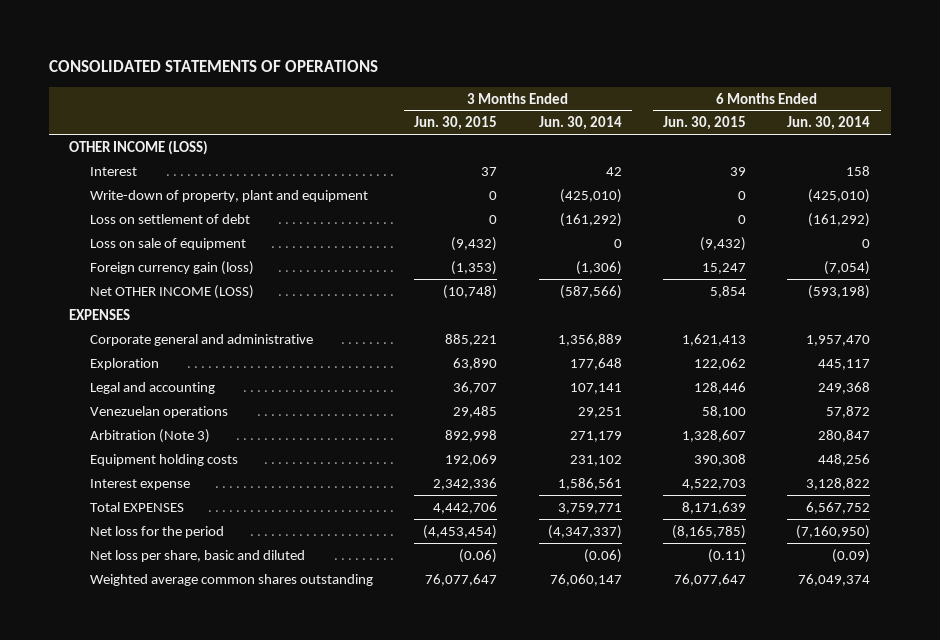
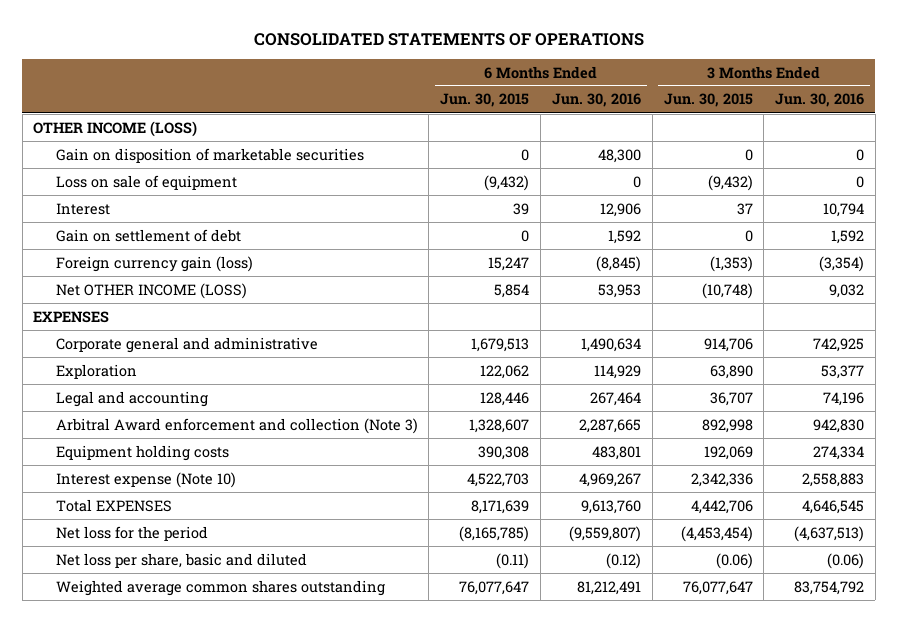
[538,116,622,131] Jun. 30, 2014 -> none
[787,116,871,131] Jun. 30, 2014 -> none
none -> [551,93,641,108] Jun. 30, 2016
none -> [775,93,865,108] Jun. 30, 2016
[89,189,368,202] Write-down of property, plant and equipment -> none
[89,213,250,224] Loss on settlement of debt -> none
none -> [55,147,364,163] Gain on disposition of marketable securities
[89,166,137,176] Interest -> [55,202,110,215] Interest
none -> [55,228,241,242] Gain on settlement of debt
[445,333,498,346] 885,221 -> [703,337,753,352] 914,706
[681,333,746,346] 1,621,413 -> [471,337,530,352] 1,679,513
[89,405,228,418] Venezuelan operations -> none
[89,428,210,443] Arbitration (Note 3) -> [55,417,418,434] Arbitral Award enforcement and collection (Note 3)
[89,478,190,490] Interest expense -> [55,471,236,488] Interest expense (Note 10)

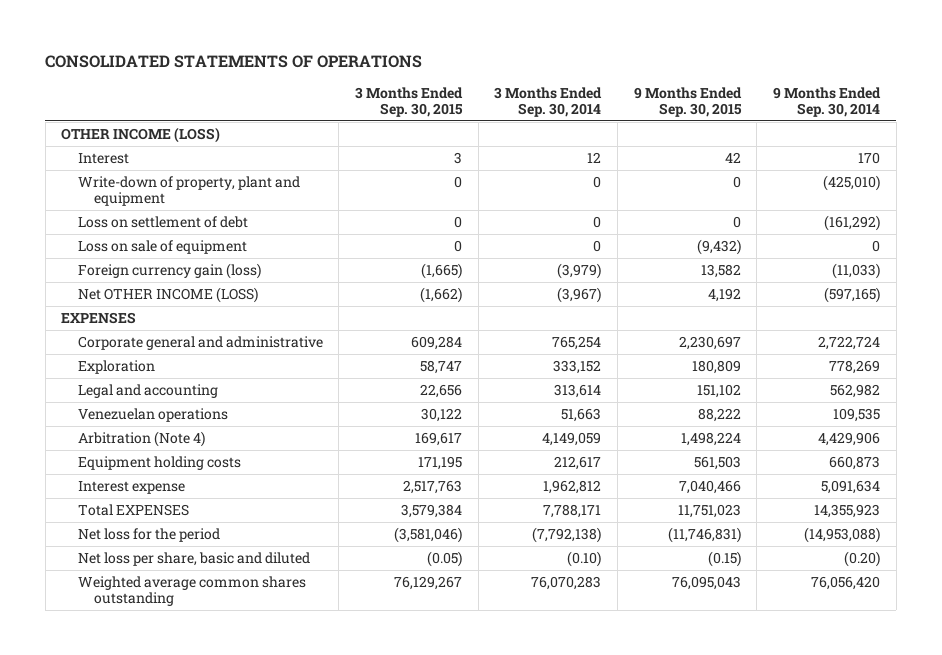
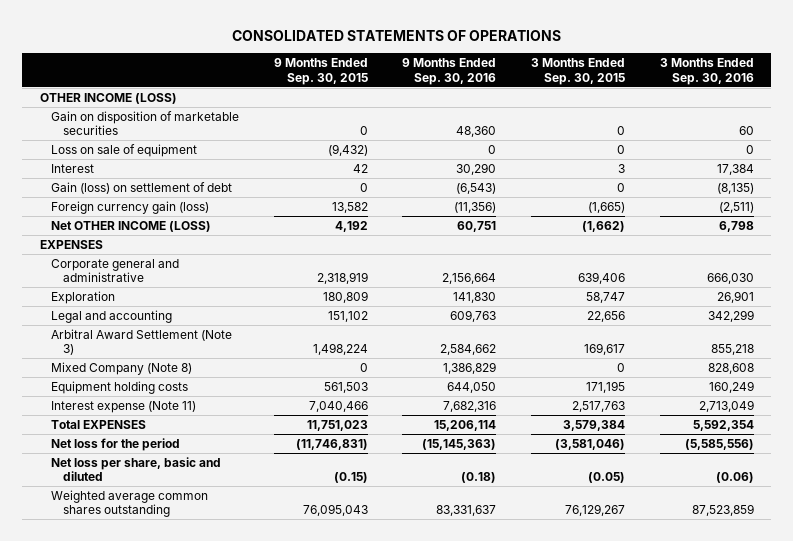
[494,86,603,118] 3 Months Ended Sep. 30, 2014 -> none
[773,86,882,118] 9 Months Ended Sep. 30, 2014 -> none
none -> [402,57,497,85] 9 Months Ended Sep. 30, 2016
none -> [659,57,754,85] 3 Months Ended Sep. 30, 2016
[77,175,300,207] Write-down of property, plant and equipment -> none
[77,215,248,228] Loss on settlement of debt -> none
none -> [51,110,240,136] Gain on disposition of marketable securities
[77,152,129,164] Interest -> [51,163,95,173] Interest
none -> [51,181,233,194] Gain (loss) on settlement of debt
[411,335,463,350] 609,284 -> [578,272,626,285] 639,406
[678,335,741,350] 2,230,697 -> [316,272,368,285] 2,318,919
[77,407,228,422] Venezuelan operations -> none
[77,430,205,447] Arbitration (Note 4) -> [51,328,233,356] Arbitral Award Settlement (Note 3)
none -> [51,361,193,375] Mixed Company (Note 8)
[77,480,185,494] Interest expense -> [51,400,197,413] Interest expense (Note 11)

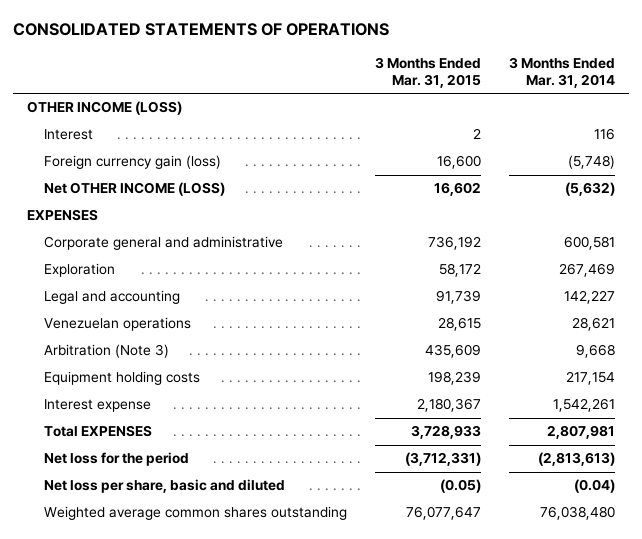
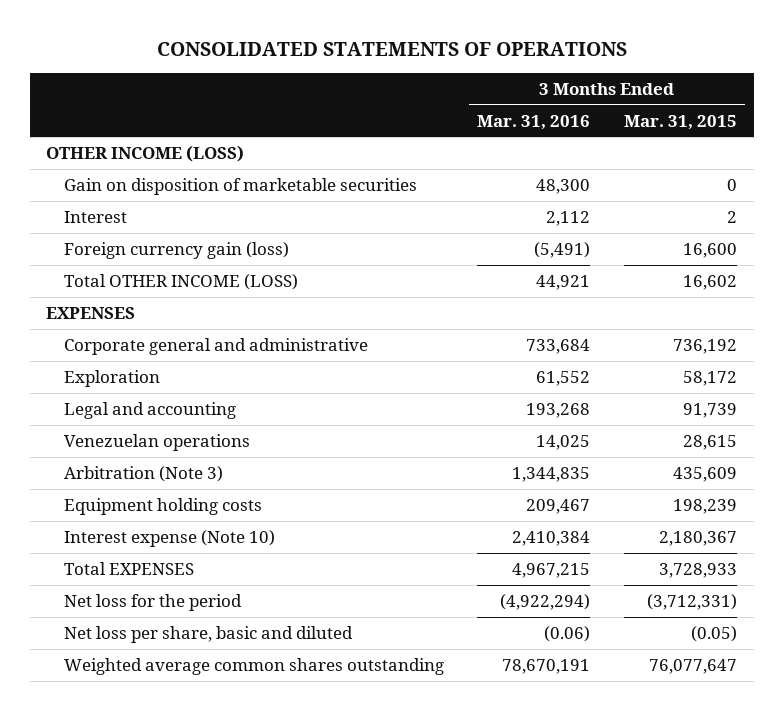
[508,56,615,88] 3 Months Ended Mar. 31, 2014 -> none
none -> [477,114,591,130] Mar. 31, 2016
none -> [63,178,417,196] Gain on disposition of marketable securities
[44,182,226,197] Net OTHER INCOME (LOSS) -> [63,274,298,291] Total OTHER INCOME (LOSS)
[44,399,152,413] Interest expense -> [63,530,275,548] Interest expense (Note 10)

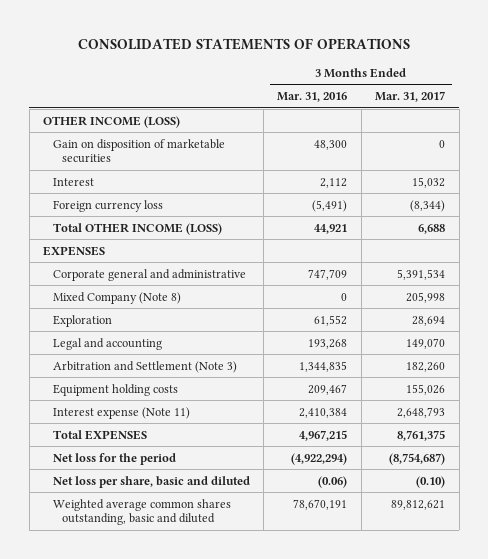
[623,114,737,130] Mar. 31, 2015 -> none
none -> [375,91,446,103] Mar. 31, 2017
[63,242,289,260] Foreign currency gain (loss) -> [52,199,163,212] Foreign currency loss
[526,339,591,355] 733,684 -> [308,268,348,280] 747,709
none -> [52,291,181,304] Mixed Company (Note 8)
[63,434,250,452] Venezuelan operations -> none
[63,466,223,483] Arbitration (Note 3) -> [52,360,237,373] Arbitration and Settlement (Note 3)
[63,530,275,548] Interest expense (Note 10) -> [52,406,190,419] Interest expense (Note 11)
[63,658,444,676] Weighted average common shares outstanding -> [52,498,231,526] Weighted average common shares outstanding, basic and diluted

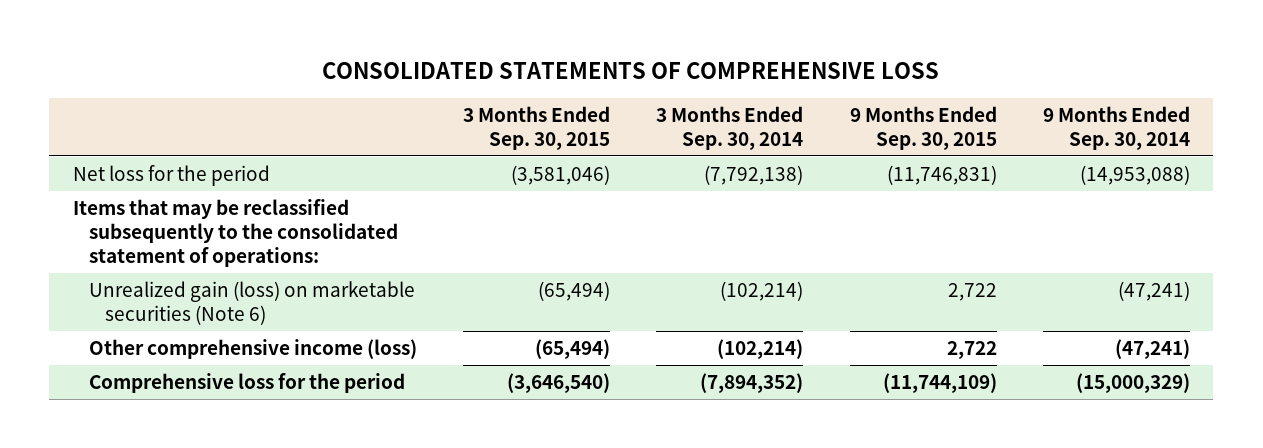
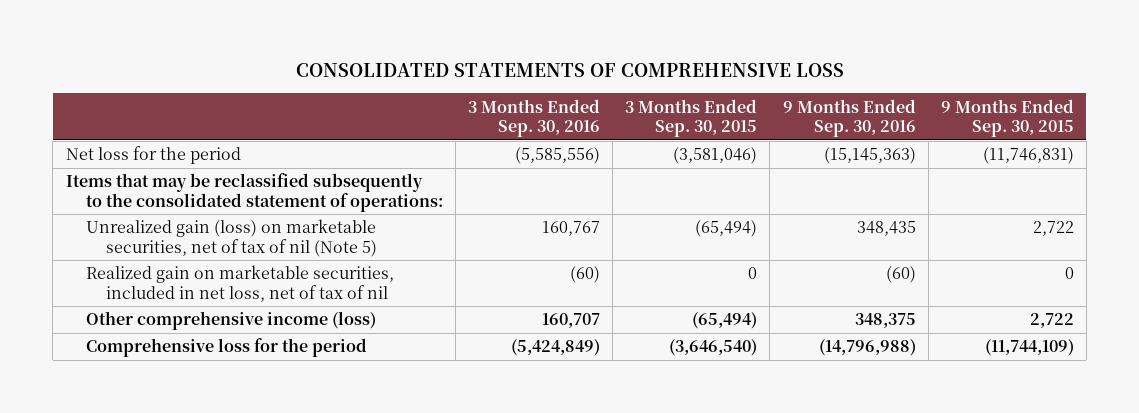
[656,105,804,151] 3 Months Ended Sep. 30, 2014 -> none
[1043,105,1191,151] 9 Months Ended Sep. 30, 2014 -> none
none -> [468,98,601,137] 3 Months Ended Sep. 30, 2016
none -> [782,98,916,137] 9 Months Ended Sep. 30, 2016
[88,280,415,325] Unrealized gain (loss) on marketable securities (Note 6) -> [85,219,378,257] Unrealized gain (loss) on marketable securities, net of tax of nil (Note 5)
none -> [85,265,394,302] Realized gain on marketable securities, included in net loss, net of tax of nil

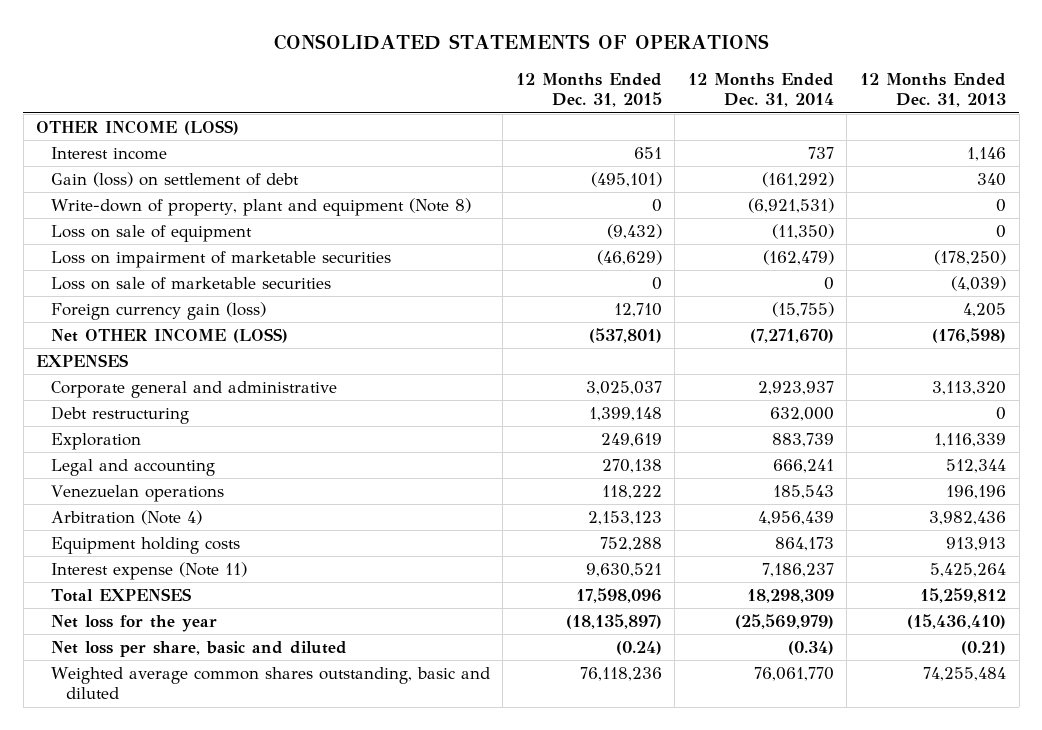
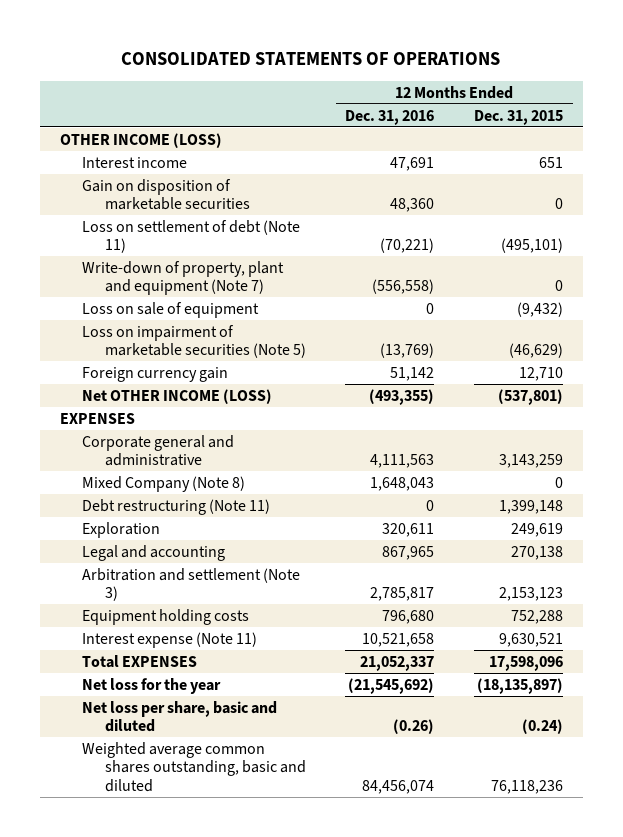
[687,72,834,108] 12 Months Ended Dec. 31, 2014 -> none
[859,72,1006,108] 12 Months Ended Dec. 31, 2013 -> none
none -> [345,109,435,125] Dec. 31, 2016
none -> [82,178,250,211] Gain on disposition of marketable securities
[50,171,299,187] Gain (loss) on settlement of debt -> [82,219,301,254] Loss on settlement of debt (Note 11)
[50,197,471,216] Write-down of property, plant and equipment (Note 8) -> [82,260,285,296] Write-down of property, plant and equipment (Note 7)
[50,276,331,290] Loss on sale of marketable securities -> none
[50,250,391,268] Loss on impairment of marketable securities -> [82,324,306,359] Loss on impairment of marketable securities (Note 5)
[50,301,266,320] Foreign currency gain (loss) -> [82,366,229,382] Foreign currency gain
[585,380,662,395] 3,025,037 -> [499,454,564,469] 3,143,259
none -> [82,475,246,492] Mixed Company (Note 8)
[50,405,189,424] Debt restructuring -> [82,498,271,515] Debt restructuring (Note 11)
[50,484,224,502] Venezuelan operations -> none
[50,509,202,525] Arbitration (Note 4) -> [82,567,301,602] Arbitration and settlement (Note 3)

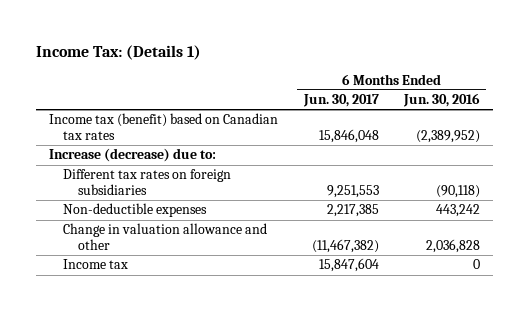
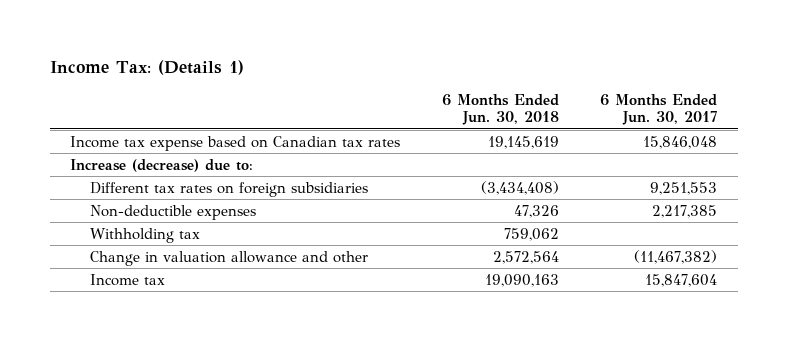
[403,93,481,108] Jun. 30, 2016 -> none
none -> [441,93,559,126] 6 Months Ended Jun. 30, 2018
[49,113,279,141] Income tax (benefit) based on Canadian tax rates -> [70,135,401,151] Income tax expense based on Canadian tax rates
none -> [89,227,200,243] Withholding tax

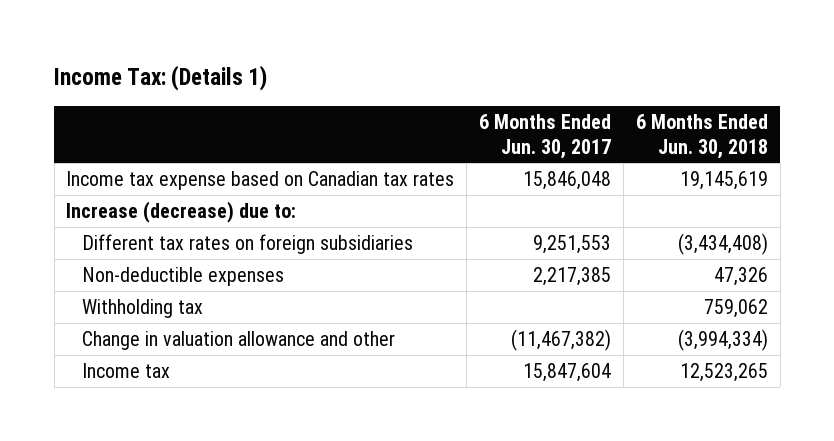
[492,250,559,264] 2,572,564 -> [677,329,768,352] (3,994,334)
[484,273,559,287] 19,090,163 -> [679,363,768,383] 12,523,265

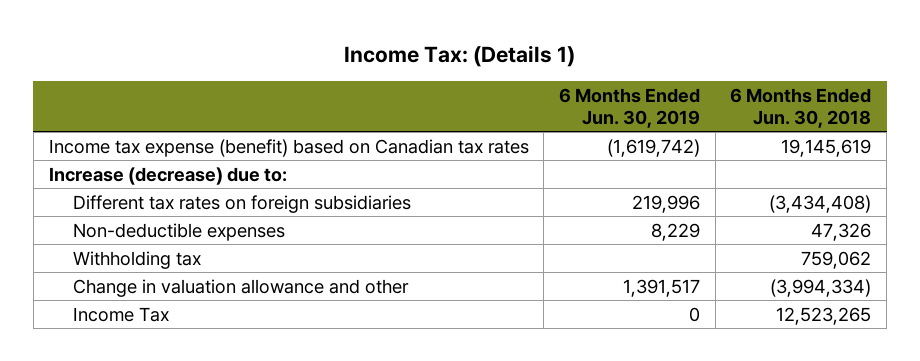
[479,113,612,159] 6 Months Ended Jun. 30, 2017 -> none
none -> [559,87,701,128] 6 Months Ended Jun. 30, 2019
[66,171,455,191] Income tax expense based on Canadian tax rates -> [48,138,529,157] Income tax expense (benefit) based on Canadian tax rates
[81,363,170,379] Income tax -> [72,306,169,322] Income Tax

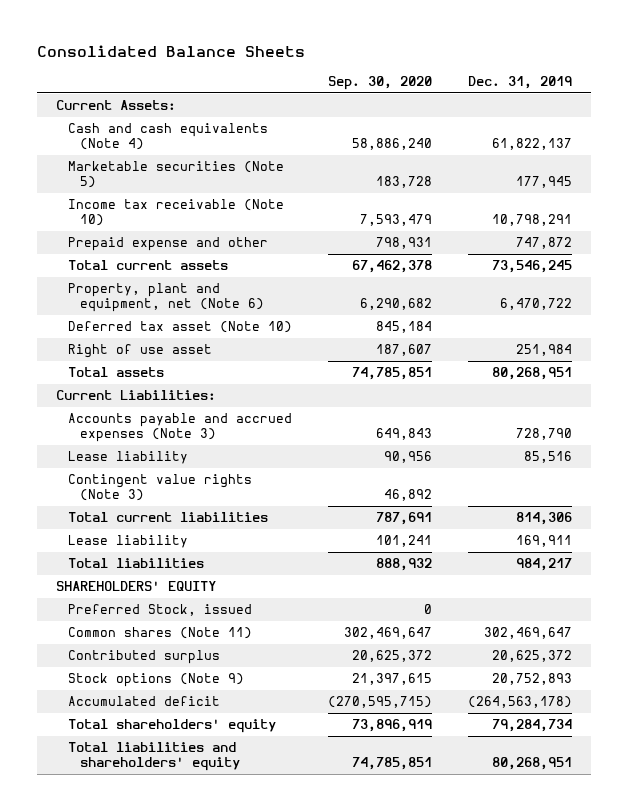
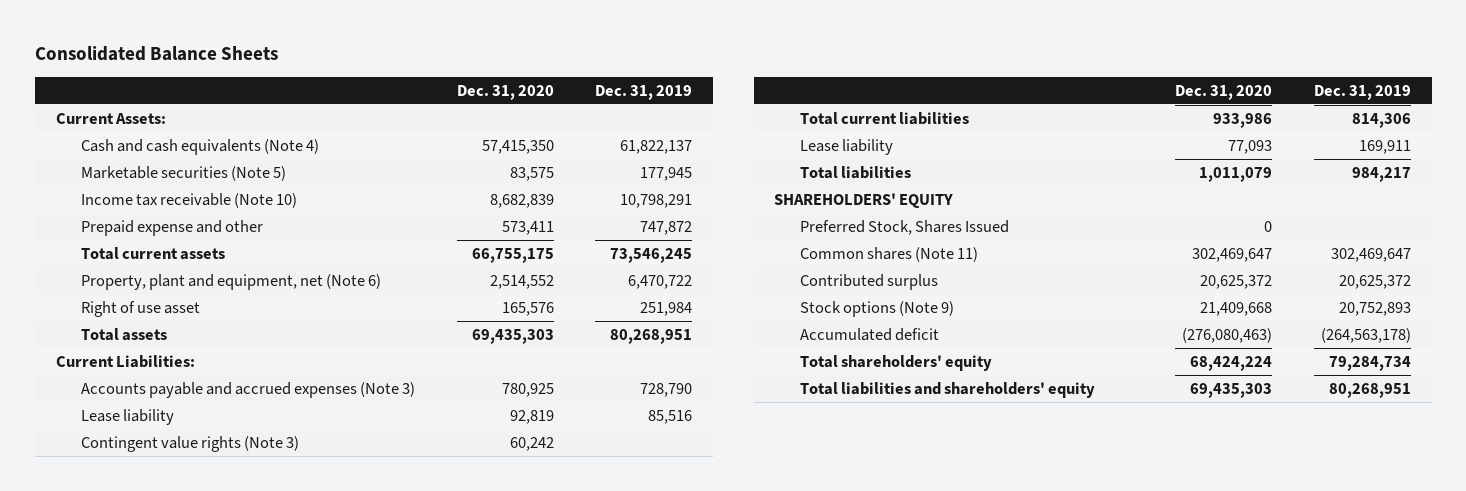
[328,76,433,91] Sep. 30, 2020 -> none
none -> [456,84,554,100] Dec. 31, 2020
[67,321,292,334] Deferred tax asset (Note 10) -> none
[67,604,252,617] Preferred Stock, issued -> [800,219,1010,235] Preferred Stock, Shares Issued

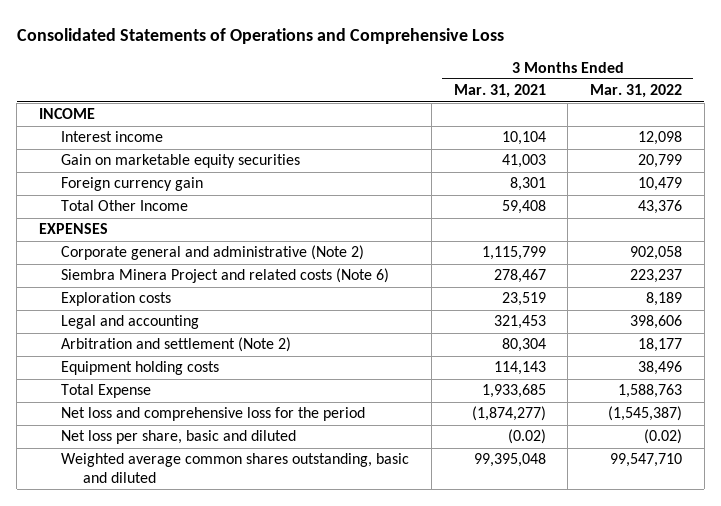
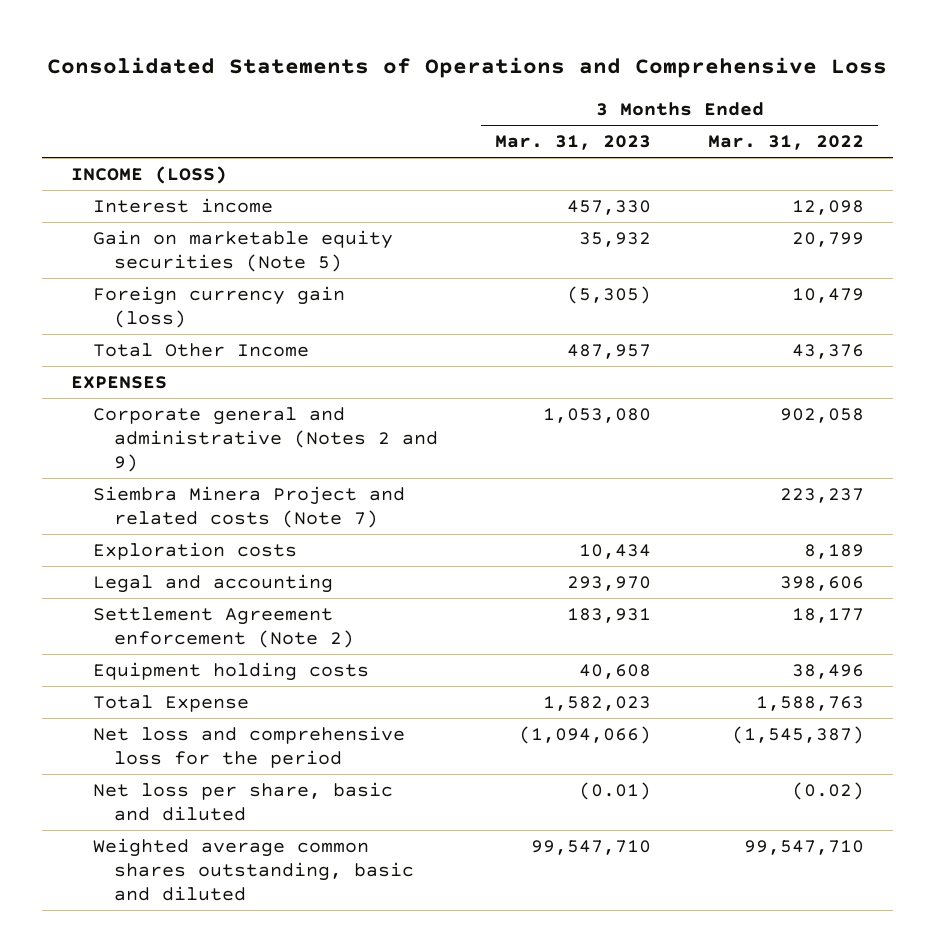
[453,84,546,99] Mar. 31, 2021 -> none
none -> [495,135,652,151] Mar. 31, 2023
[38,108,95,120] INCOME -> [70,165,227,184] INCOME (LOSS)
[60,154,300,169] Gain on marketable equity securities -> [92,229,393,272] Gain on marketable equity securities (Note 5)
[60,177,203,192] Foreign currency gain -> [92,285,345,328] Foreign currency gain (loss)
[60,245,364,261] Corporate general and administrative (Note 2) -> [92,406,439,472] Corporate general and administrative (Notes 2 and 9)
[60,268,389,284] Siembra Minera Project and related costs (Note 6) -> [92,485,405,528] Siembra Minera Project and related costs (Note 7)
[60,337,291,353] Arbitration and settlement (Note 2) -> [92,606,355,648] Settlement Agreement enforcement (Note 2)

